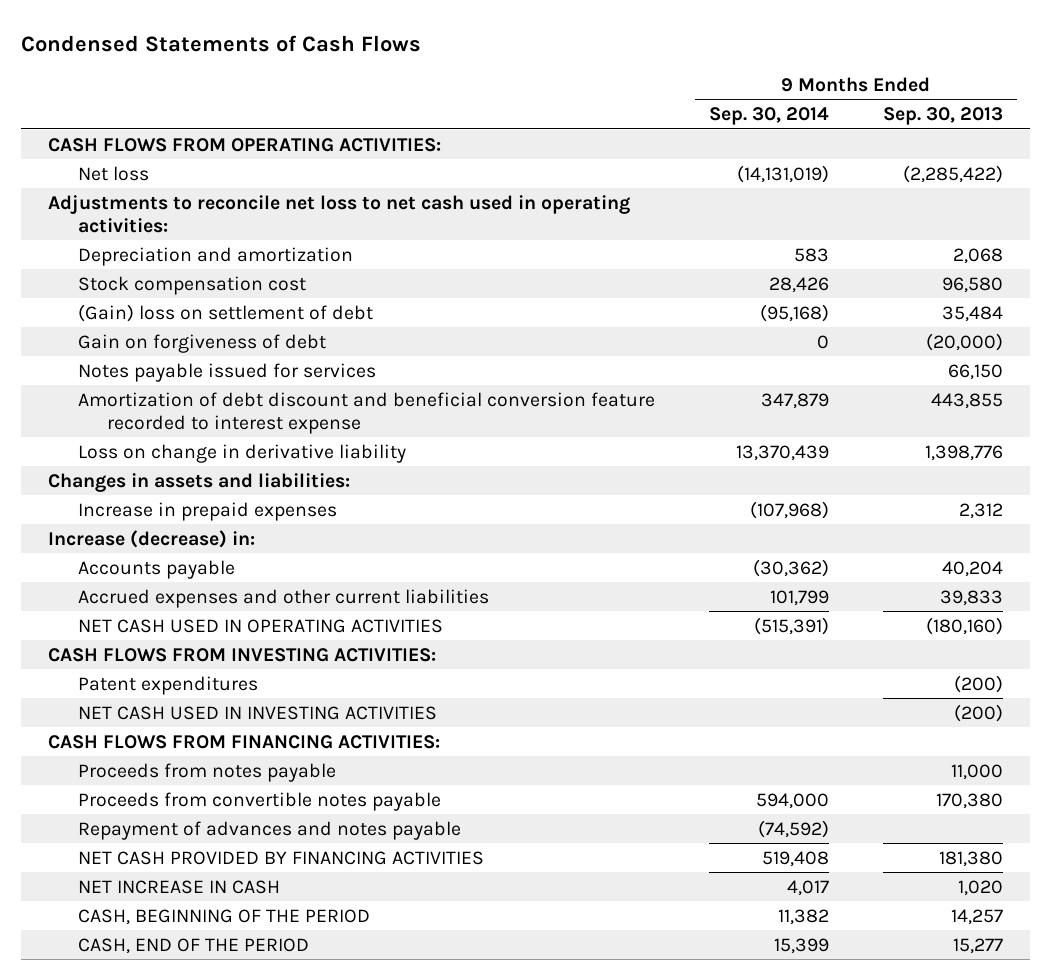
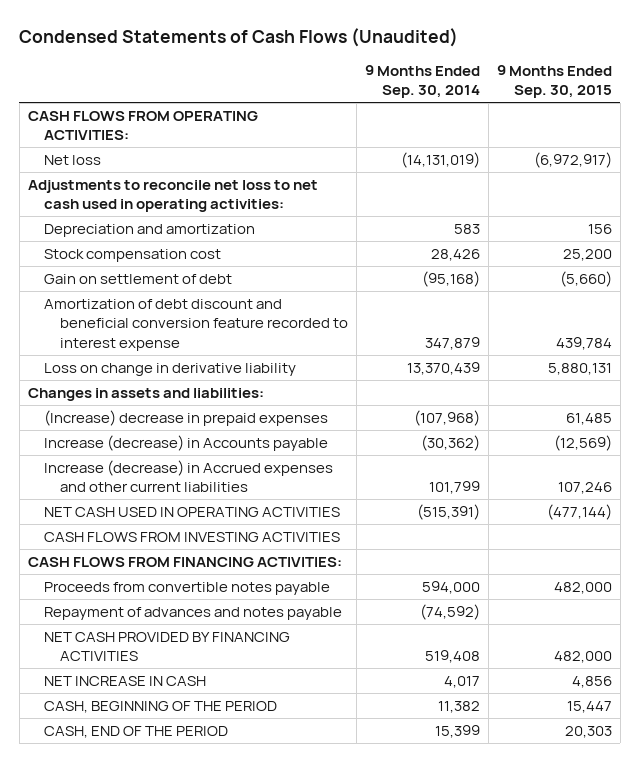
[21,35,422,53] Condensed Statements of Cash Flows -> [19,27,459,47] Condensed Statements of Cash Flows (Unaudited)
[883,107,1004,126] Sep. 30, 2013 -> none
none -> [496,64,612,99] 9 Months Ended Sep. 30, 2015
[77,333,326,353] Gain on forgiveness of debt -> none
[77,362,376,382] Notes payable issued for services -> none
[77,303,373,322] (Gain) loss on settlement of debt -> [43,273,232,284] Gain on settlement of debt
[48,529,256,548] Increase (decrease) in: -> none
[77,501,337,521] Increase in prepaid expenses -> [43,409,328,426] (Increase) decrease in prepaid expenses
[77,559,235,579] Accounts payable -> [43,434,328,451] Increase (decrease) in Accounts payable
[77,588,489,608] Accrued expenses and other current liabilities -> [43,459,333,493] Increase (decrease) in Accrued expenses and other current liabilities
[48,647,437,662] CASH FLOWS FROM INVESTING ACTIVITIES: -> none
[77,675,258,695] Patent expenditures -> none
[77,705,437,720] NET CASH USED IN INVESTING ACTIVITIES -> [43,531,340,542] CASH FLOWS FROM INVESTING ACTIVITIES
[77,762,336,782] Proceeds from notes payable -> none

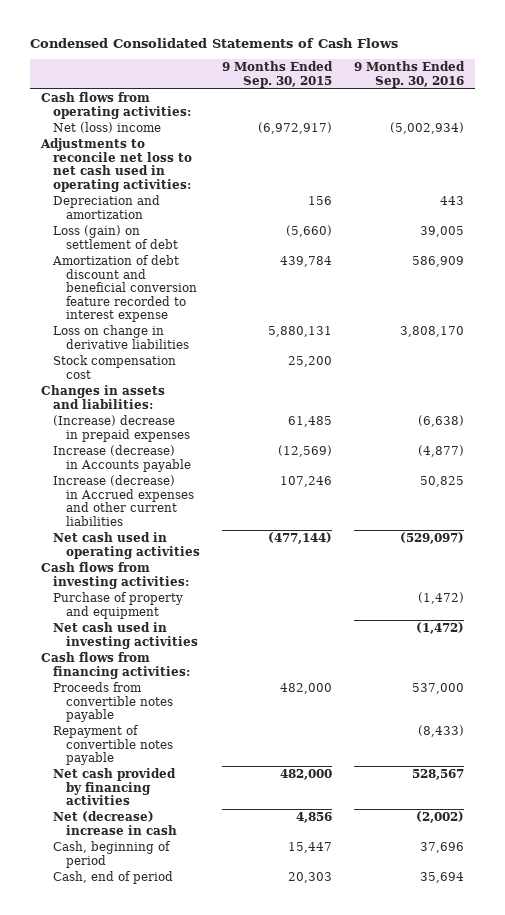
[19,27,459,47] Condensed Statements of Cash Flows (Unaudited) -> [29,37,398,48] Condensed Consolidated Statements of Cash Flows
[364,64,480,99] 9 Months Ended Sep. 30, 2014 -> none
none -> [353,61,465,88] 9 Months Ended Sep. 30, 2016
[27,110,258,141] CASH FLOWS FROM OPERATING ACTIVITIES: -> [40,92,192,119] Cash flows from operating activities:
[43,154,101,165] Net loss -> [53,122,162,134] Net (loss) income
[43,273,232,284] Gain on settlement of debt -> [53,225,179,249] Loss (gain) on settlement of debt
[43,362,296,376] Loss on change in derivative liability -> [53,325,190,349] Loss on change in derivative liabilities
[43,248,221,262] Stock compensation cost -> [53,355,177,379] Stock compensation cost
[43,506,340,517] NET CASH USED IN OPERATING ACTIVITIES -> [53,532,201,559] Net cash used in operating activities
none -> [40,562,190,589] Cash flows from investing activities:
none -> [53,592,184,619] Purchase of property and equipment
[43,531,340,542] CASH FLOWS FROM INVESTING ACTIVITIES -> [53,622,199,649] Net cash used in investing activities
[27,556,342,567] CASH FLOWS FROM FINANCING ACTIVITIES: -> [40,652,191,679] Cash flows from financing activities:
[43,606,342,620] Repayment of advances and notes payable -> [53,725,174,766] Repayment of convertible notes payable
[43,631,290,662] NET CASH PROVIDED BY FINANCING ACTIVITIES -> [53,768,177,806] Net cash provided by financing activities
[43,675,206,686] NET INCREASE IN CASH -> [53,811,178,835] Net (decrease) increase in cash
[43,700,277,713] CASH, BEGINNING OF THE PERIOD -> [53,841,172,868] Cash, beginning of period
[43,725,228,738] CASH, END OF THE PERIOD -> [53,871,174,885] Cash, end of period

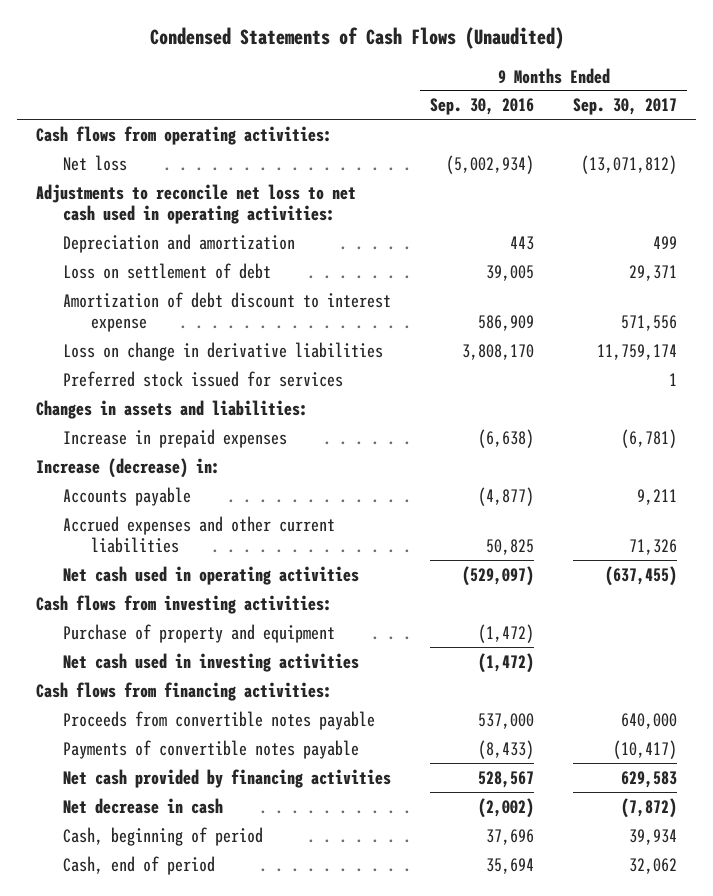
[29,37,398,48] Condensed Consolidated Statements of Cash Flows -> [149,27,564,50] Condensed Statements of Cash Flows (Unaudited)
[221,61,333,88] 9 Months Ended Sep. 30, 2015 -> none
none -> [572,98,677,116] Sep. 30, 2017
[53,122,162,134] Net (loss) income -> [63,154,128,171] Net loss
[53,225,179,249] Loss (gain) on settlement of debt -> [63,262,272,279] Loss on settlement of debt
[52,255,198,323] Amortization of debt discount and beneficial conversion feature recorded to interest expense -> [63,291,392,333] Amortization of debt discount to interest expense
[53,355,177,379] Stock compensation cost -> none
none -> [63,370,344,387] Preferred stock issued for services
[53,415,191,442] (Increase) decrease in prepaid expenses -> [63,428,288,448] Increase in prepaid expenses
none -> [36,457,221,478] Increase (decrease) in:
[53,445,192,472] Increase (decrease) in Accounts payable -> [63,486,192,506] Accounts payable
[53,475,195,526] Increase (decrease) in Accrued expenses and other current liabilities -> [63,515,336,554] Accrued expenses and other current liabilities
[53,725,174,766] Repayment of convertible notes payable -> [63,739,360,759] Payments of convertible notes payable
[53,811,178,835] Net (decrease) increase in cash -> [63,797,224,814] Net decrease in cash

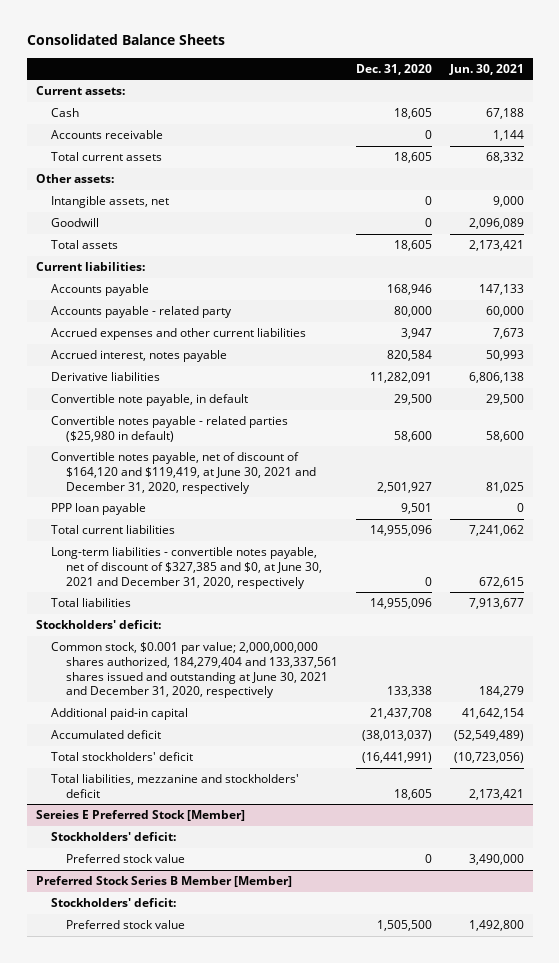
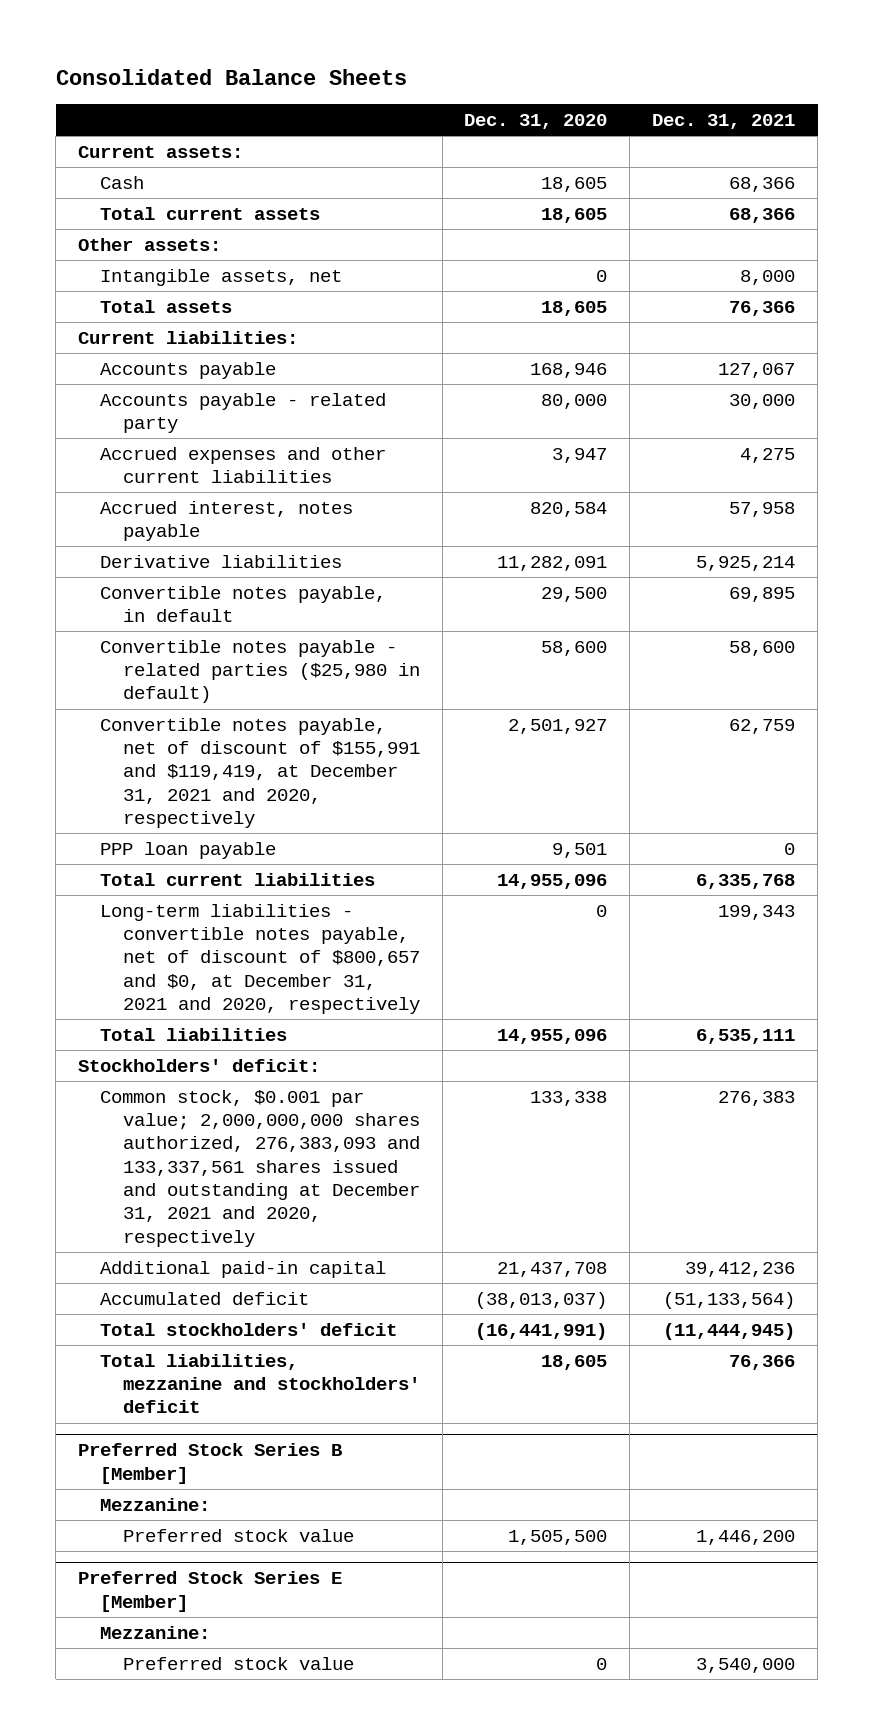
[448,63,524,75] Jun. 30, 2021 -> none
none -> [652,114,796,130] Dec. 31, 2021
[51,130,164,140] Accounts receivable -> none
[51,218,100,228] Goodwill -> none
[51,394,249,407] Convertible note payable, in default -> [100,585,387,623] Convertible notes payable, in default
[51,452,317,494] Convertible notes payable, net of discount of $164,120 and $119,419, at June 30, 2021 and December 31, 2020, respectively -> [100,717,420,829] Convertible notes payable, net of discount of $155,991 and $119,419, at December 31, 2021 and 2020, respectively
[51,547,323,589] Long-term liabilities - convertible notes payable, net of discount of $327,385 and $0, at June 30, 2021 and December 31, 2020, respectively -> [100,903,420,1015] Long-term liabilities - convertible notes payable, net of discount of $800,657 and $0, at December 31, 2021 and 2020, respectively
[51,642,339,699] Common stock, $0.001 par value; 2,000,000,000 shares authorized, 184,279,404 and 133,337,561 shares issued and outstanding at June 30, 2021 and December 31, 2020, respectively -> [100,1089,420,1247] Common stock, $0.001 par value; 2,000,000,000 shares authorized, 276,383,093 and 133,337,561 shares issued and outstanding at December 31, 2021 and 2020, respectively
[35,810,245,822] Sereies E Preferred Stock [Member] -> none
[51,832,177,842] Stockholders' deficit: -> none
[66,854,186,864] Preferred stock value -> none
[51,898,177,908] Stockholders' deficit: -> none
[35,876,292,888] Preferred Stock Series B Member [Member] -> [78,1443,343,1484] Preferred Stock Series B [Member]
none -> [100,1497,211,1511] Mezzanine:
none -> [78,1571,343,1612] Preferred Stock Series E [Member]
none -> [100,1625,211,1639] Mezzanine:
none -> [122,1656,354,1670] Preferred stock value

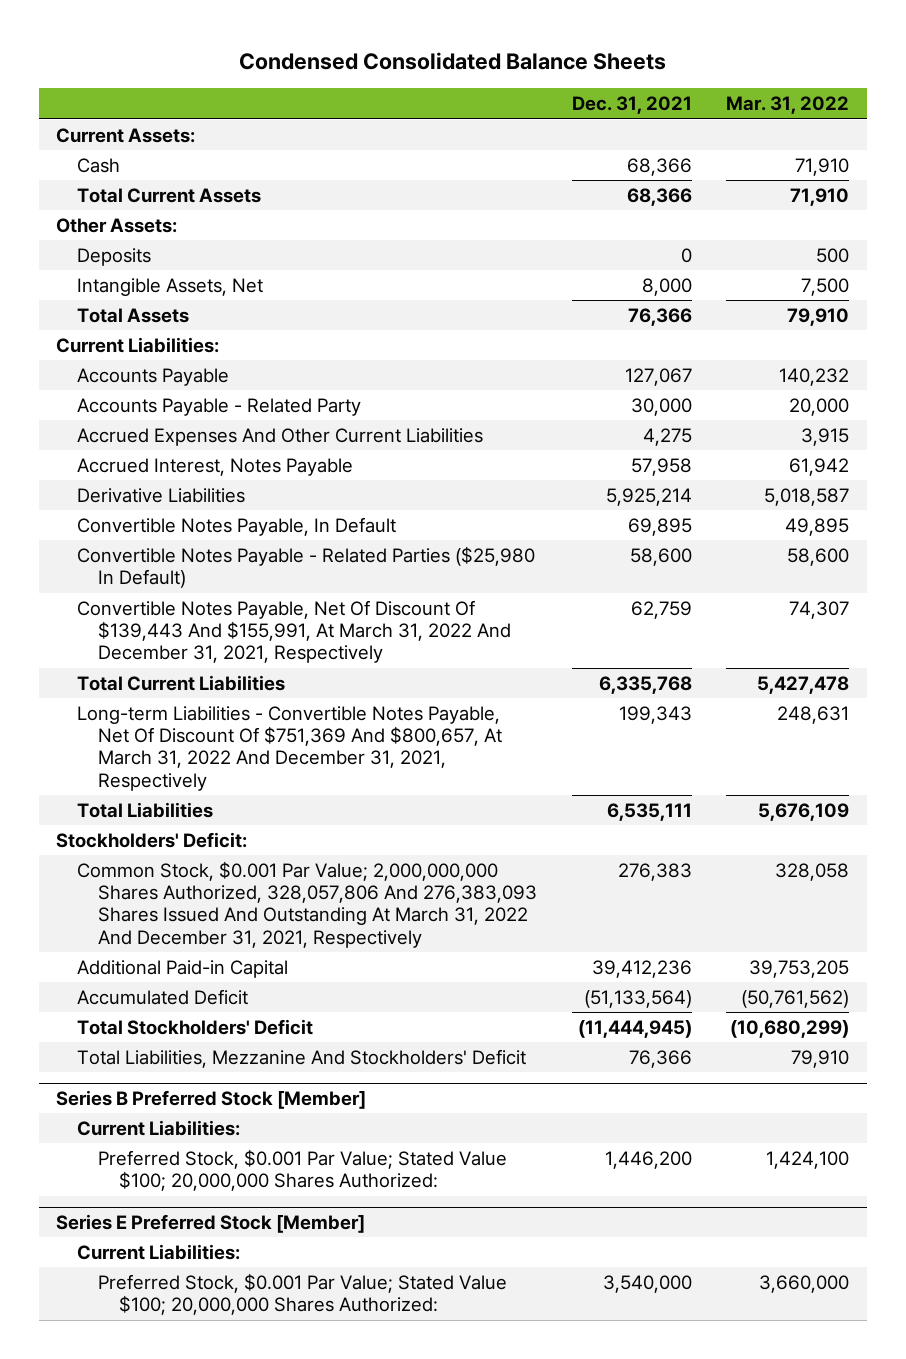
[55,69,407,86] Consolidated Balance Sheets -> [238,51,666,70] Condensed Consolidated Balance Sheets
[464,114,608,130] Dec. 31, 2020 -> none
none -> [726,96,850,115] Mar. 31, 2022
[78,145,244,158] Current assets: -> [56,128,196,144] Current Assets:
[100,841,277,859] PPP loan payable -> none
[100,1497,211,1511] Mezzanine: -> none
[100,1625,211,1639] Mezzanine: -> none
[100,206,321,220] Total current assets -> [77,188,262,204] Total Current Assets
[78,237,222,251] Other assets: -> [56,218,178,234] Other Assets:
none -> [77,248,152,267] Deposits
[100,268,343,286] Intangible assets, net -> [77,278,264,297] Intangible Assets, Net
[100,299,233,313] Total assets -> [77,308,190,324] Total Assets
[78,330,299,344] Current liabilities: -> [56,337,220,354] Current Liabilities:
[100,361,277,379] Accounts payable -> [77,368,230,387] Accounts Payable
[100,392,387,434] Accounts payable - related party -> [77,398,362,417] Accounts Payable - Related Party
[100,446,387,484] Accrued expenses and other current liabilities -> [77,428,484,447] Accrued Expenses And Other Current Liabilities
[100,500,354,542] Accrued interest, notes payable -> [77,458,354,477] Accrued Interest, Notes Payable
[100,554,343,568] Derivative liabilities -> [77,488,246,504] Derivative Liabilities
[100,585,387,623] Convertible notes payable, in default -> [77,517,397,537] Convertible Notes Payable, In Default
[100,639,420,704] Convertible notes payable - related parties ($25,980 in default) -> [77,546,536,589] Convertible Notes Payable - Related Parties ($25,980 In Default)
[100,717,420,829] Convertible notes payable, net of discount of $155,991 and $119,419, at December 31, 2021 and 2020, respectively -> [77,600,512,664] Convertible Notes Payable, Net Of Discount Of $139,443 And $155,991, At March 31, 2022 And December 31, 2021, Respectively
[100,872,376,886] Total current liabilities -> [77,675,286,692] Total Current Liabilities
[100,903,420,1015] Long-term liabilities - convertible notes payable, net of discount of $800,657 and $0, at December 31, 2021 and 2020, respectively -> [77,706,503,791] Long-term Liabilities - Convertible Notes Payable, Net Of Discount Of $751,369 And $800,657, At March 31, 2022 And December 31, 2021, Respectively
[100,1027,288,1041] Total liabilities -> [77,802,214,819] Total Liabilities
[78,1058,321,1072] Stockholders' deficit: -> [56,832,248,849] Stockholders' Deficit:
[100,1089,420,1247] Common stock, $0.001 par value; 2,000,000,000 shares authorized, 276,383,093 and 133,337,561 shares issued and outstanding at December 31, 2021 and 2020, respectively -> [77,861,538,948] Common Stock, $0.001 Par Value; 2,000,000,000 Shares Authorized, 328,057,806 And 276,383,093 Shares Issued And Outstanding At March 31, 2022 And December 31, 2021, Respectively
[100,1260,387,1278] Additional paid-in capital -> [77,960,289,979] Additional Paid-in Capital
[100,1291,310,1305] Accumulated deficit -> [77,989,249,1006] Accumulated Deficit
[100,1322,398,1336] Total stockholders' deficit -> [77,1019,314,1036] Total Stockholders' Deficit
[100,1353,420,1414] Total liabilities, mezzanine and stockholders' deficit -> [77,1049,527,1069] Total Liabilities, Mezzanine And Stockholders' Deficit
[78,1443,343,1484] Preferred Stock Series B [Member] -> [56,1090,367,1110] Series B Preferred Stock [Member]
none -> [77,1120,241,1137] Current Liabilities:
[122,1528,354,1542] Preferred stock value -> [98,1149,508,1192] Preferred Stock, $0.001 Par Value; Stated Value $100; 20,000,000 Shares Authorized:
[78,1571,343,1612] Preferred Stock Series E [Member] -> [56,1214,366,1234] Series E Preferred Stock [Member]
none -> [77,1244,241,1261] Current Liabilities:
[122,1656,354,1670] Preferred stock value -> [98,1273,508,1316] Preferred Stock, $0.001 Par Value; Stated Value $100; 20,000,000 Shares Authorized:

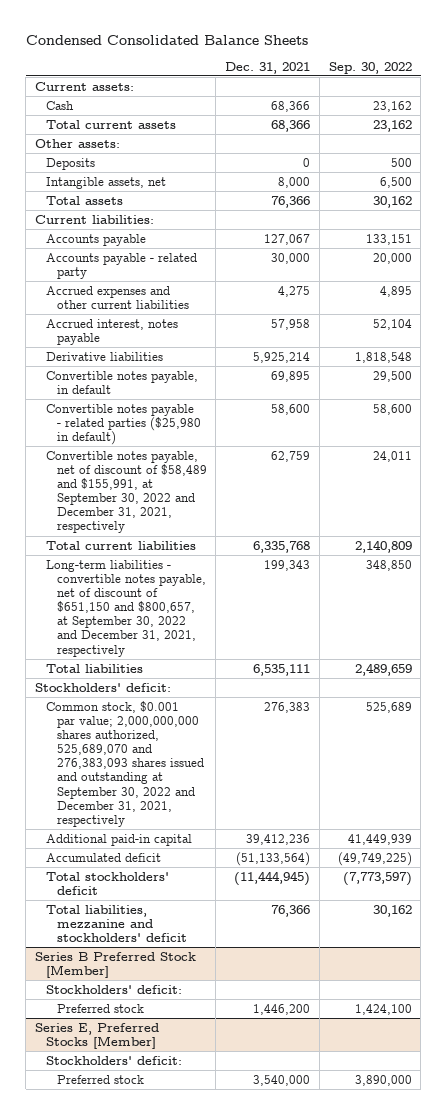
[726,96,850,115] Mar. 31, 2022 -> none
none -> [328,61,412,74] Sep. 30, 2022
[56,128,196,144] Current Assets: -> [34,81,134,91] Current assets:
[77,188,262,204] Total Current Assets -> [45,119,176,129] Total current assets
[56,218,178,234] Other Assets: -> [34,138,120,148] Other assets:
[77,278,264,297] Intangible Assets, Net -> [45,176,166,189] Intangible assets, net
[77,308,190,324] Total Assets -> [45,195,123,205] Total assets
[56,337,220,354] Current Liabilities: -> [34,214,154,224] Current liabilities:
[77,368,230,387] Accounts Payable -> [45,233,146,246] Accounts payable
[77,398,362,417] Accounts Payable - Related Party -> [45,252,197,279] Accounts payable - related party
[77,428,484,447] Accrued Expenses And Other Current Liabilities -> [45,285,189,309] Accrued expenses and other current liabilities
[77,458,354,477] Accrued Interest, Notes Payable -> [45,318,178,345] Accrued interest, notes payable
[77,488,246,504] Derivative Liabilities -> [45,351,163,361] Derivative liabilities
[77,517,397,537] Convertible Notes Payable, In Default -> [45,370,198,394] Convertible notes payable, in default
[77,546,536,589] Convertible Notes Payable - Related Parties ($25,980 In Default) -> [45,403,201,446] Convertible notes payable - related parties ($25,980 in default)
[77,600,512,664] Convertible Notes Payable, Net Of Discount Of $139,443 And $155,991, At March 31, 2022 And December 31, 2021, Respectively -> [45,450,207,534] Convertible notes payable, net of discount of $58,489 and $155,991, at September 30, 2022 and December 31, 2021, respectively
[77,675,286,692] Total Current Liabilities -> [45,540,196,550] Total current liabilities
[77,706,503,791] Long-term Liabilities - Convertible Notes Payable, Net Of Discount Of $751,369 And $800,657, At March 31, 2022 And December 31, 2021, Respectively -> [45,559,206,657] Long-term liabilities - convertible notes payable, net of discount of $651,150 and $800,657, at September 30, 2022 and December 31, 2021, respectively
[77,802,214,819] Total Liabilities -> [45,663,143,673] Total liabilities
[56,832,248,849] Stockholders' Deficit: -> [34,682,171,692] Stockholders' deficit:
[77,861,538,948] Common Stock, $0.001 Par Value; 2,000,000,000 Shares Authorized, 328,057,806 And 276,383,093 Shares Issued And Outstanding At March 31, 2022 And December 31, 2021, Respectively -> [45,700,204,827] Common stock, $0.001 par value; 2,000,000,000 shares authorized, 525,689,070 and 276,383,093 shares issued and outstanding at September 30, 2022 and December 31, 2021, respectively
[77,960,289,979] Additional Paid-in Capital -> [45,833,192,846] Additional paid-in capital
[77,989,249,1006] Accumulated Deficit -> [45,852,161,862] Accumulated deficit
[77,1019,314,1036] Total Stockholders' Deficit -> [45,871,169,895] Total stockholders' deficit
[77,1049,527,1069] Total Liabilities, Mezzanine And Stockholders' Deficit -> [45,904,187,943] Total liabilities, mezzanine and stockholders' deficit
[77,1120,241,1137] Current Liabilities: -> none
[77,1244,241,1261] Current Liabilities: -> none
none -> [45,984,182,994] Stockholders' deficit:
[98,1149,508,1192] Preferred Stock, $0.001 Par Value; Stated Value $100; 20,000,000 Shares Authorized: -> [56,1003,144,1013] Preferred stock
[56,1214,366,1234] Series E Preferred Stock [Member] -> [34,1022,159,1049] Series E, Preferred Stocks [Member]
none -> [45,1055,182,1065] Stockholders' deficit:
[98,1273,508,1316] Preferred Stock, $0.001 Par Value; Stated Value $100; 20,000,000 Shares Authorized: -> [56,1074,144,1084] Preferred stock

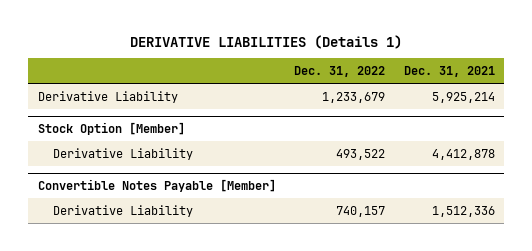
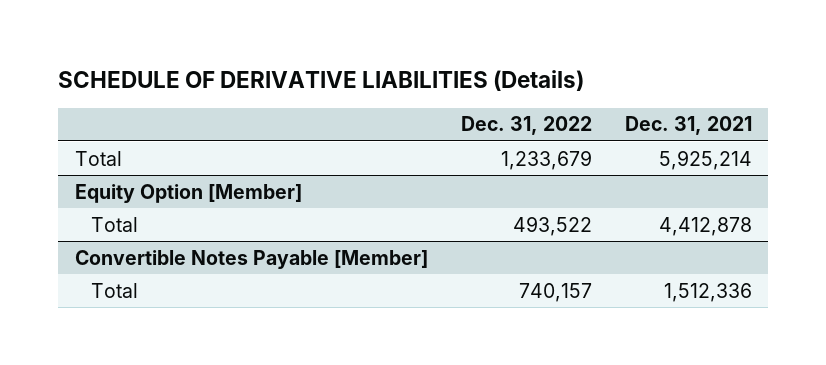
[130,34,403,49] DERIVATIVE LIABILITIES (Details 1) -> [58,70,585,92] SCHEDULE OF DERIVATIVE LIABILITIES (Details)
[37,90,178,103] Derivative Liability -> [74,150,122,166] Total
[37,122,185,136] Stock Option [Member] -> [74,183,302,203] Equity Option [Member]
[52,147,193,160] Derivative Liability -> [91,216,139,232] Total
[52,204,193,217] Derivative Liability -> [91,282,139,298] Total

